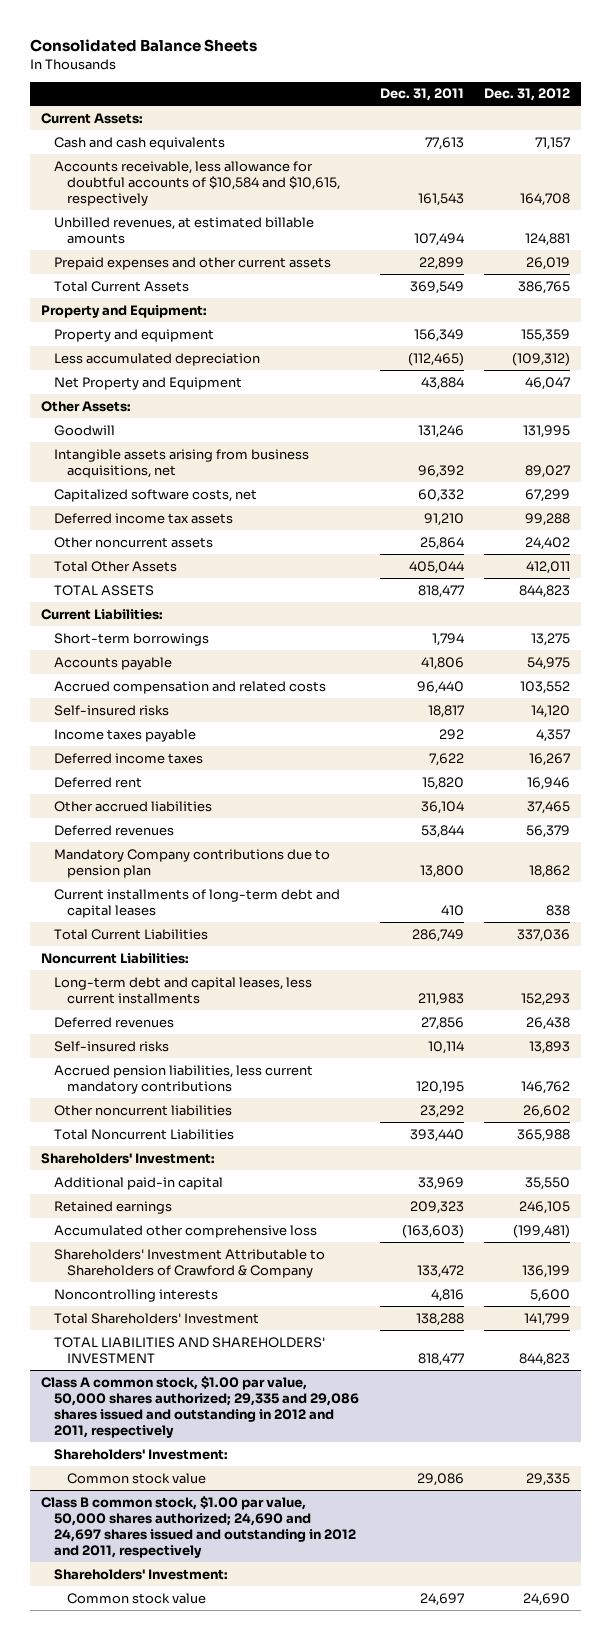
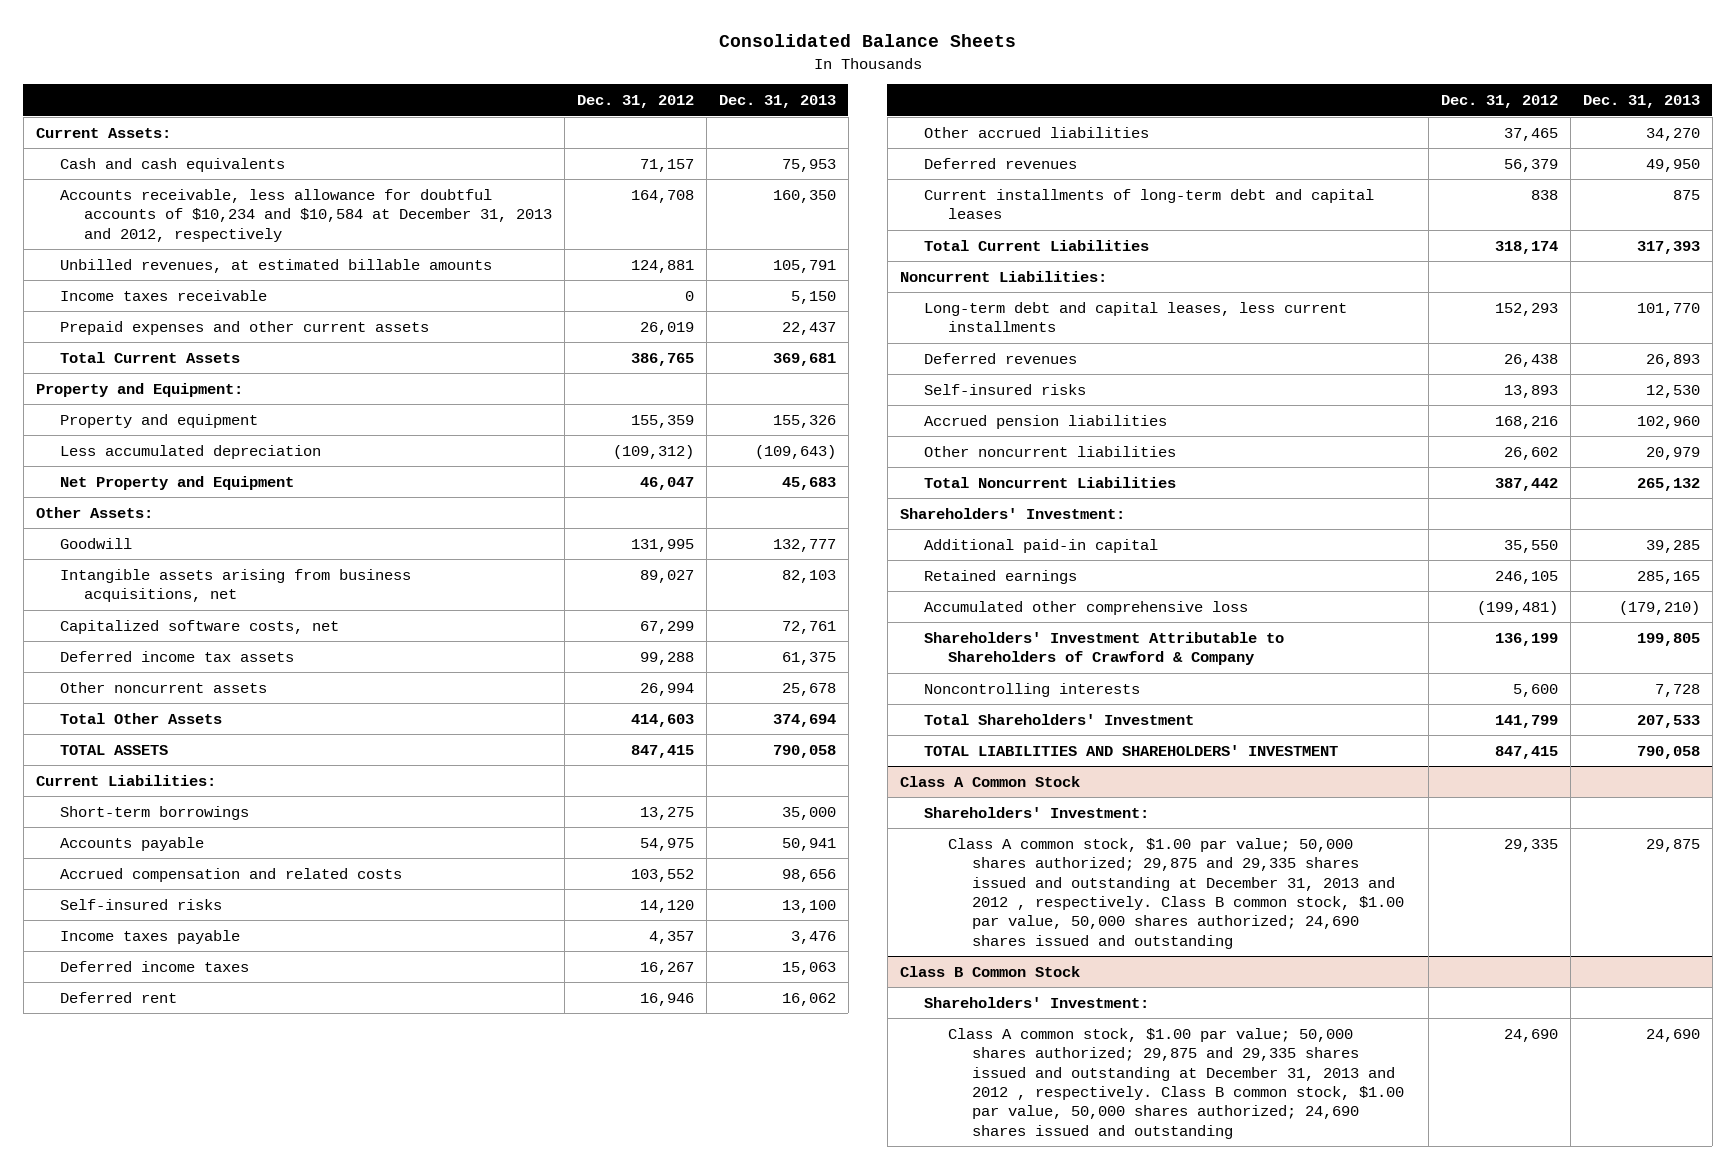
[379,88,464,102] Dec. 31, 2011 -> none
none -> [718,95,836,109] Dec. 31, 2013
[54,160,341,207] Accounts receivable, less allowance for doubtful accounts of $10,584 and $10,615, respectively -> [59,188,552,242] Accounts receivable, less allowance for doubtful accounts of $10,234 and $10,584 at December 31, 2013 and 2012, respectively
none -> [59,289,267,301] Income taxes receivable
[525,536,571,550] 24,402 -> [639,682,694,696] 26,994
[526,560,571,574] 412,011 -> [630,713,694,727] 414,603
[519,584,571,598] 844,823 -> [630,744,694,758] 847,415
[54,848,331,878] Mandatory Company contributions due to pension plan -> none
[517,928,571,942] 337,036 -> [1494,240,1558,254] 318,174
[54,1064,314,1094] Accrued pension liabilities, less current mandatory contributions -> [923,414,1167,429] Accrued pension liabilities
[521,1080,571,1094] 146,762 -> [1494,415,1558,429] 168,216
[517,1128,571,1142] 365,988 -> [1494,477,1558,491] 387,442
[40,1375,360,1439] Class A common stock, $1.00 par value, 50,000 shares authorized; 29,335 and 29,086 shares issued and outstanding in 2012 and 2011, respectively -> none
[519,1352,571,1366] 844,823 -> [1494,745,1558,759] 847,415
none -> [899,775,1080,787] Class A Common Stock
[40,1495,357,1559] Class B common stock, $1.00 par value, 50,000 shares authorized; 24,690 and 24,697 shares issued and outstanding in 2012 and 2011, respectively -> none
[67,1472,207,1484] Common stock value -> [947,837,1404,949] Class A common stock, $1.00 par value; 50,000 shares authorized; 29,875 and 29,335 shares issued and outstanding at December 31, 2013 and 2012 , respectively. Class B common stock, $1.00 par value, 50,000 shares authorized; 24,690 shares issued and outstanding
none -> [899,965,1080,977] Class B Common Stock
[67,1592,207,1604] Common stock value -> [947,1027,1404,1139] Class A common stock, $1.00 par value; 50,000 shares authorized; 29,875 and 29,335 shares issued and outstanding at December 31, 2013 and 2012 , respectively. Class B common stock, $1.00 par value, 50,000 shares authorized; 24,690 shares issued and outstanding

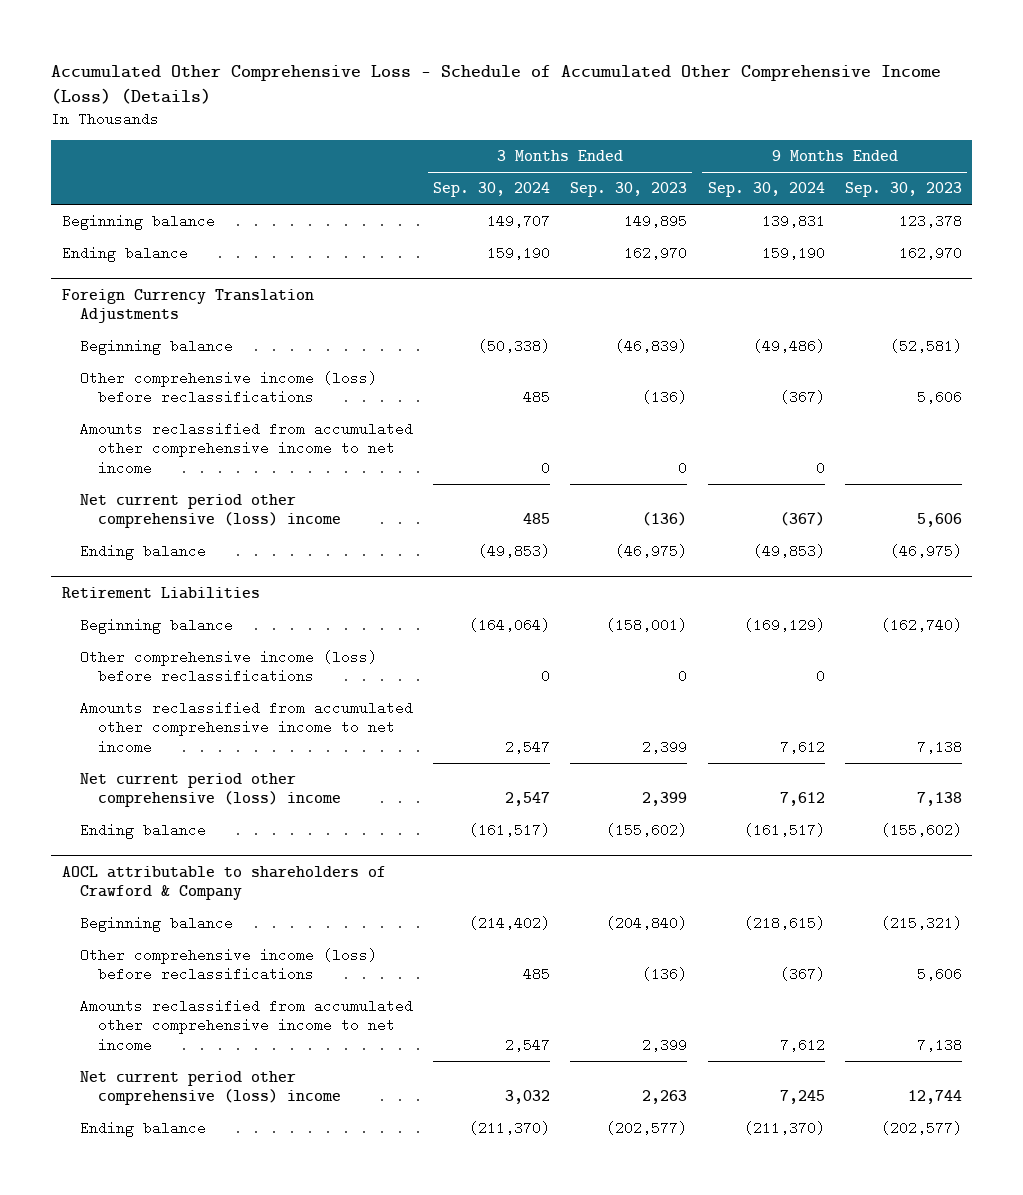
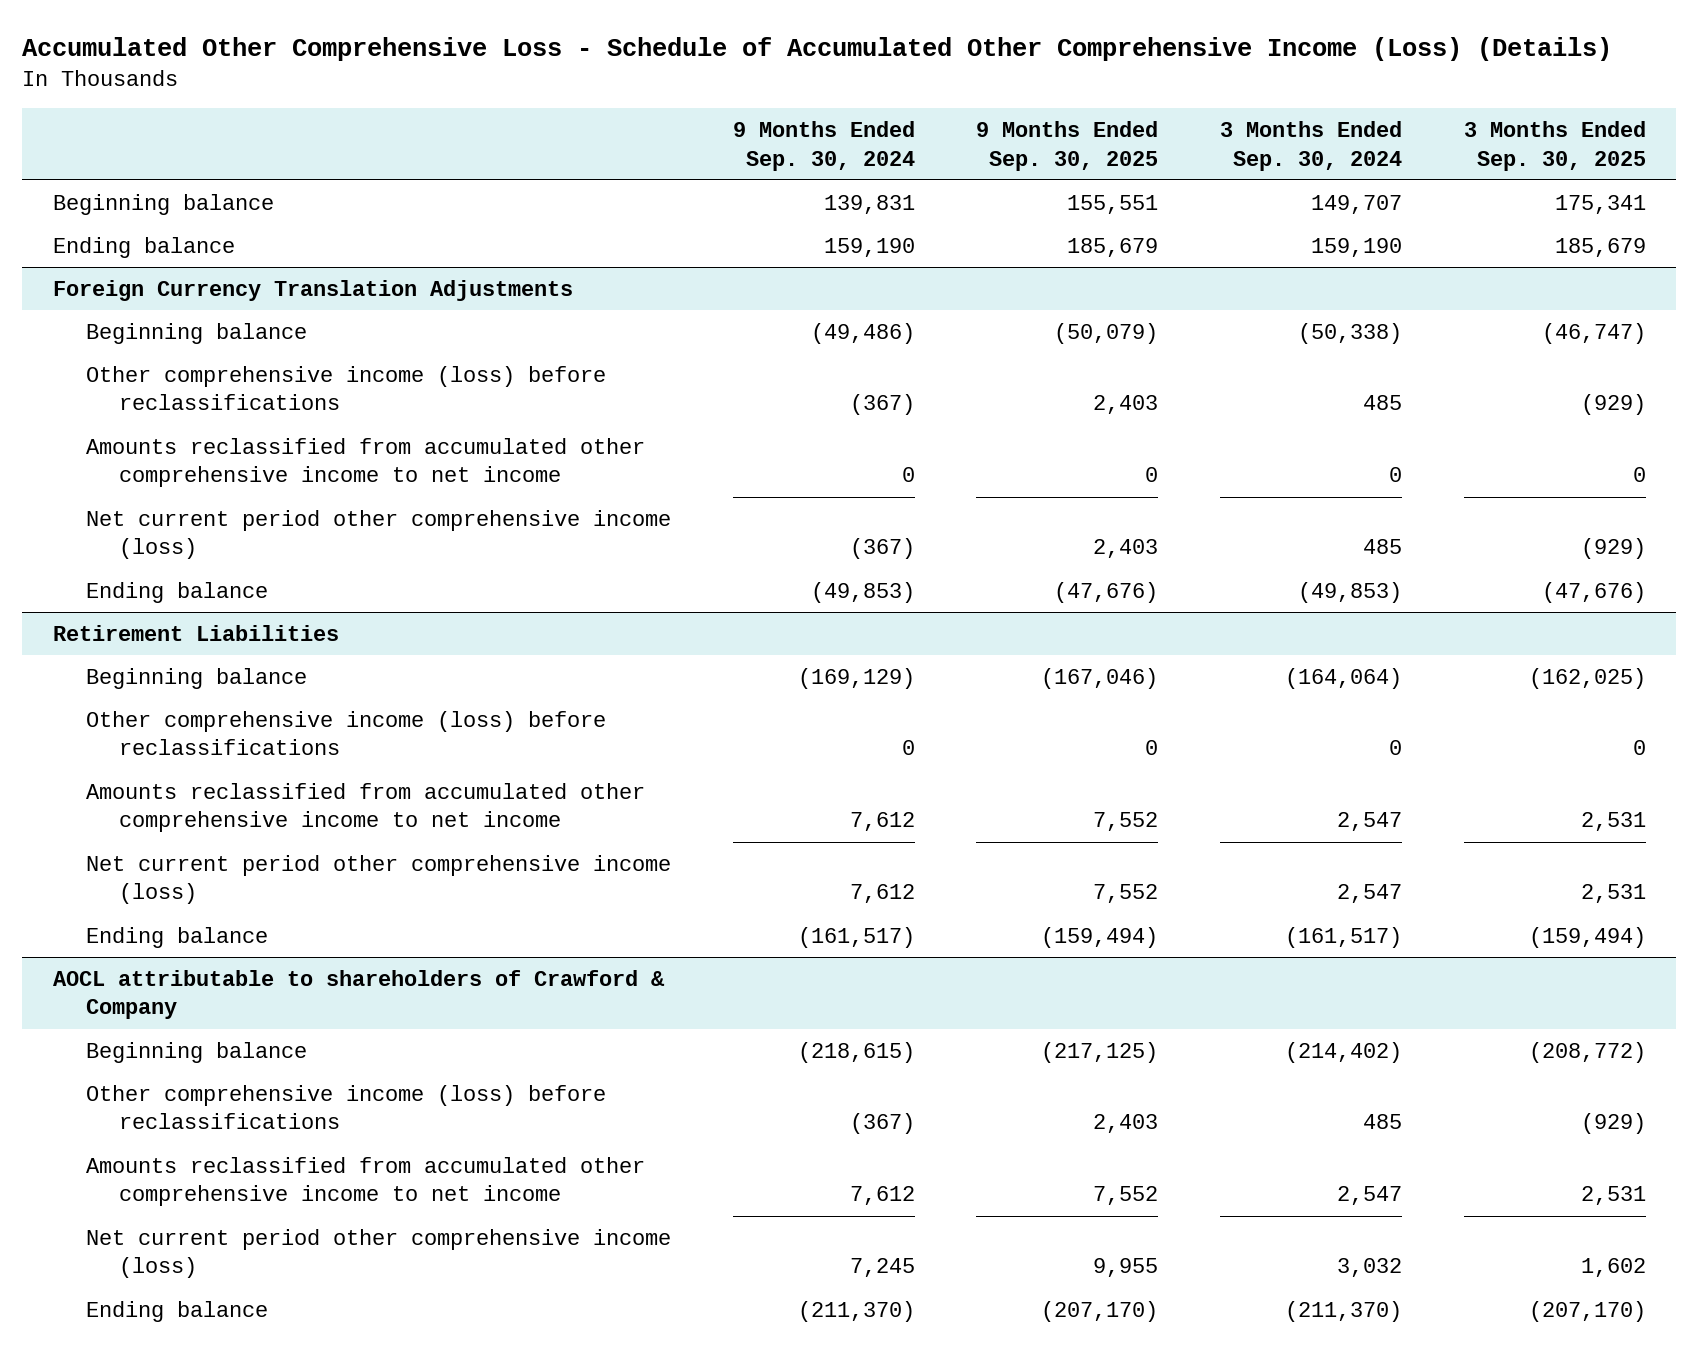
[570,182,688,198] Sep. 30, 2023 -> none
[844,182,962,198] Sep. 30, 2023 -> none
none -> [976,120,1159,171] 9 Months Ended Sep. 30, 2025
none -> [1463,120,1646,171] 3 Months Ended Sep. 30, 2025
[79,493,342,529] Net current period other comprehensive (loss) income -> [86,509,672,560] Net current period other comprehensive income (loss)
[79,772,342,808] Net current period other comprehensive (loss) income -> [86,854,672,905] Net current period other comprehensive income (loss)
[79,1070,342,1106] Net current period other comprehensive (loss) income -> [86,1228,672,1279] Net current period other comprehensive income (loss)

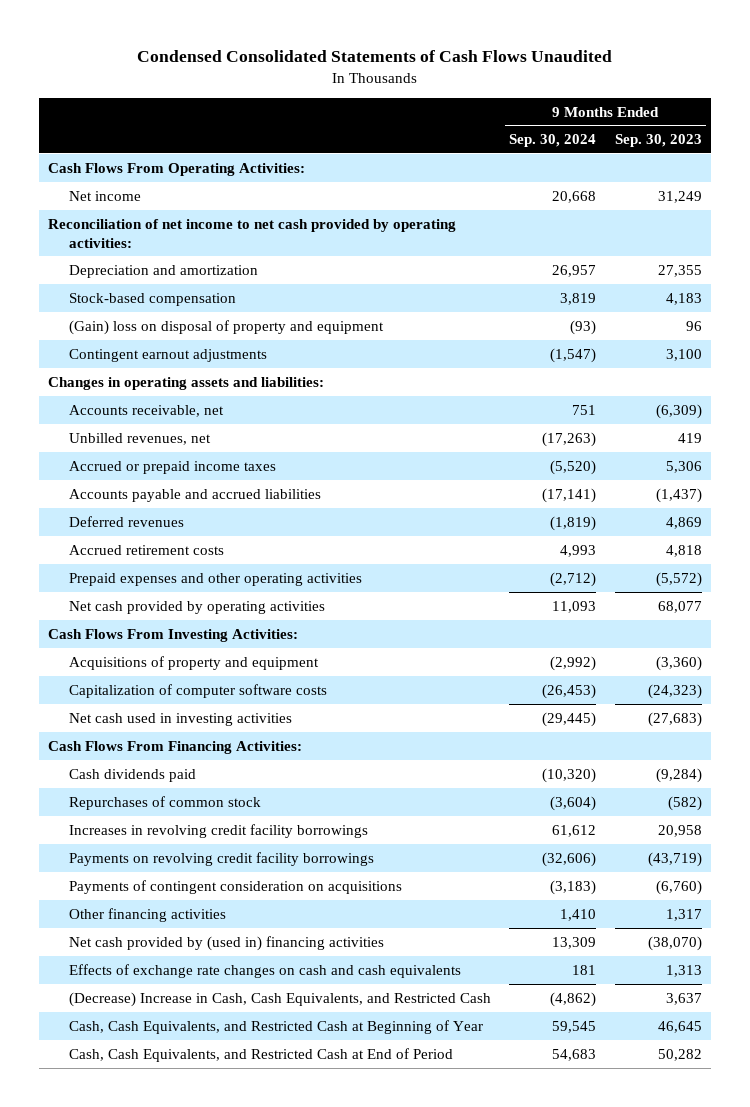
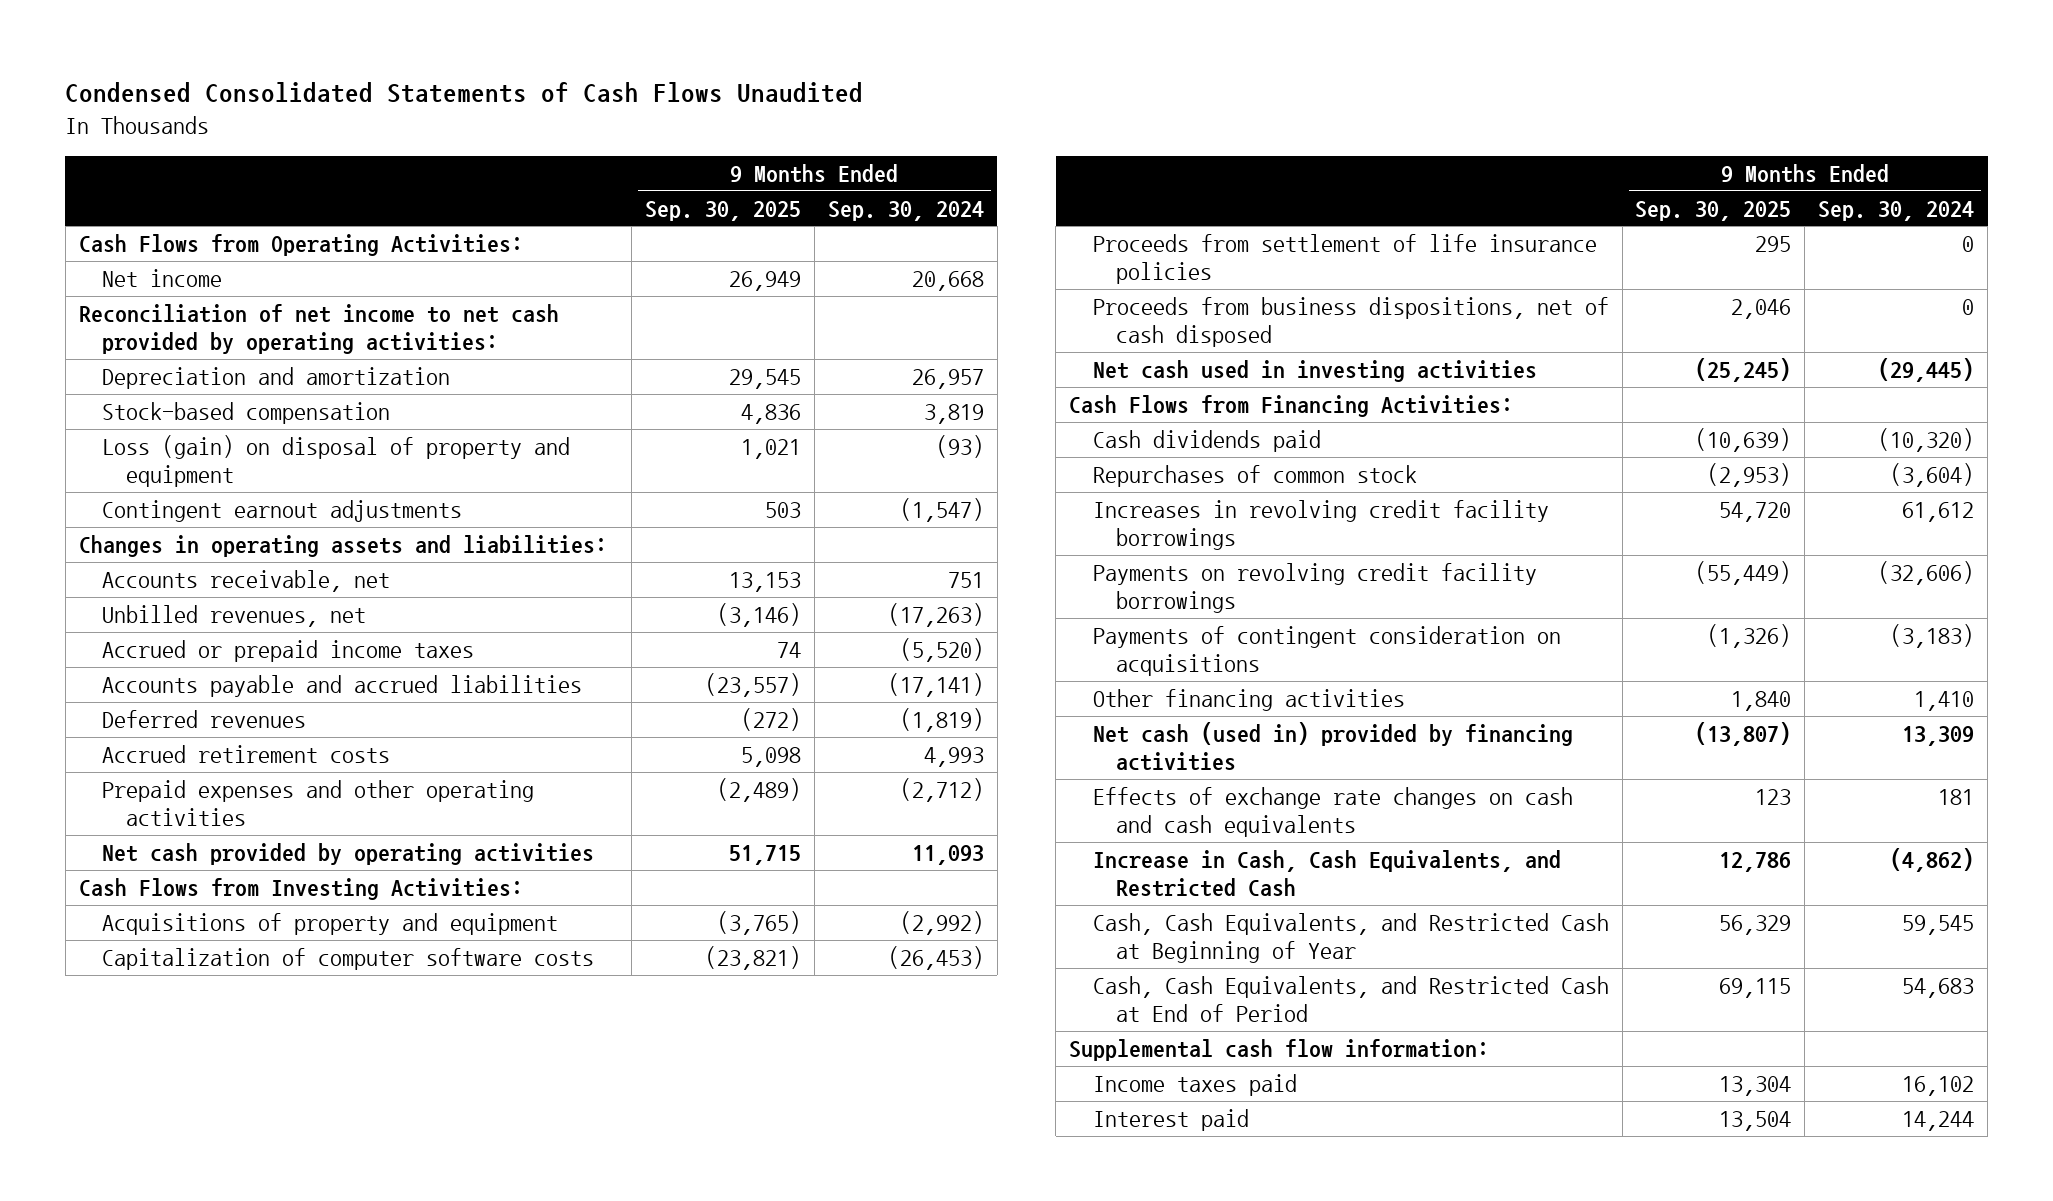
[614,134,702,148] Sep. 30, 2023 -> none
none -> [645,200,802,221] Sep. 30, 2025
[47,162,305,176] Cash Flows From Operating Activities: -> [78,233,523,256] Cash Flows from Operating Activities:
[68,319,384,335] (Gain) loss on disposal of property and equipment -> [102,434,571,488] Loss (gain) on disposal of property and equipment
[47,628,298,642] Cash Flows From Investing Activities: -> [78,877,523,900] Cash Flows from Investing Activities:
none -> [1092,233,1597,285] Proceeds from settlement of life insurance policies
none -> [1092,296,1609,348] Proceeds from business dispositions, net of cash disposed
[47,740,302,754] Cash Flows From Financing Activities: -> [1069,394,1514,417] Cash Flows from Financing Activities:
[68,935,384,951] Net cash provided by (used in) financing activities -> [1092,721,1573,772] Net cash (used in) provided by financing activities
[68,991,491,1007] (Decrease) Increase in Cash, Cash Equivalents, and Restricted Cash -> [1092,849,1561,898] Increase in Cash, Cash Equivalents, and Restricted Cash
none -> [1069,1038,1490,1061] Supplemental cash flow information:
none -> [1092,1073,1297,1096] Income taxes paid
none -> [1092,1108,1249,1131] Interest paid

